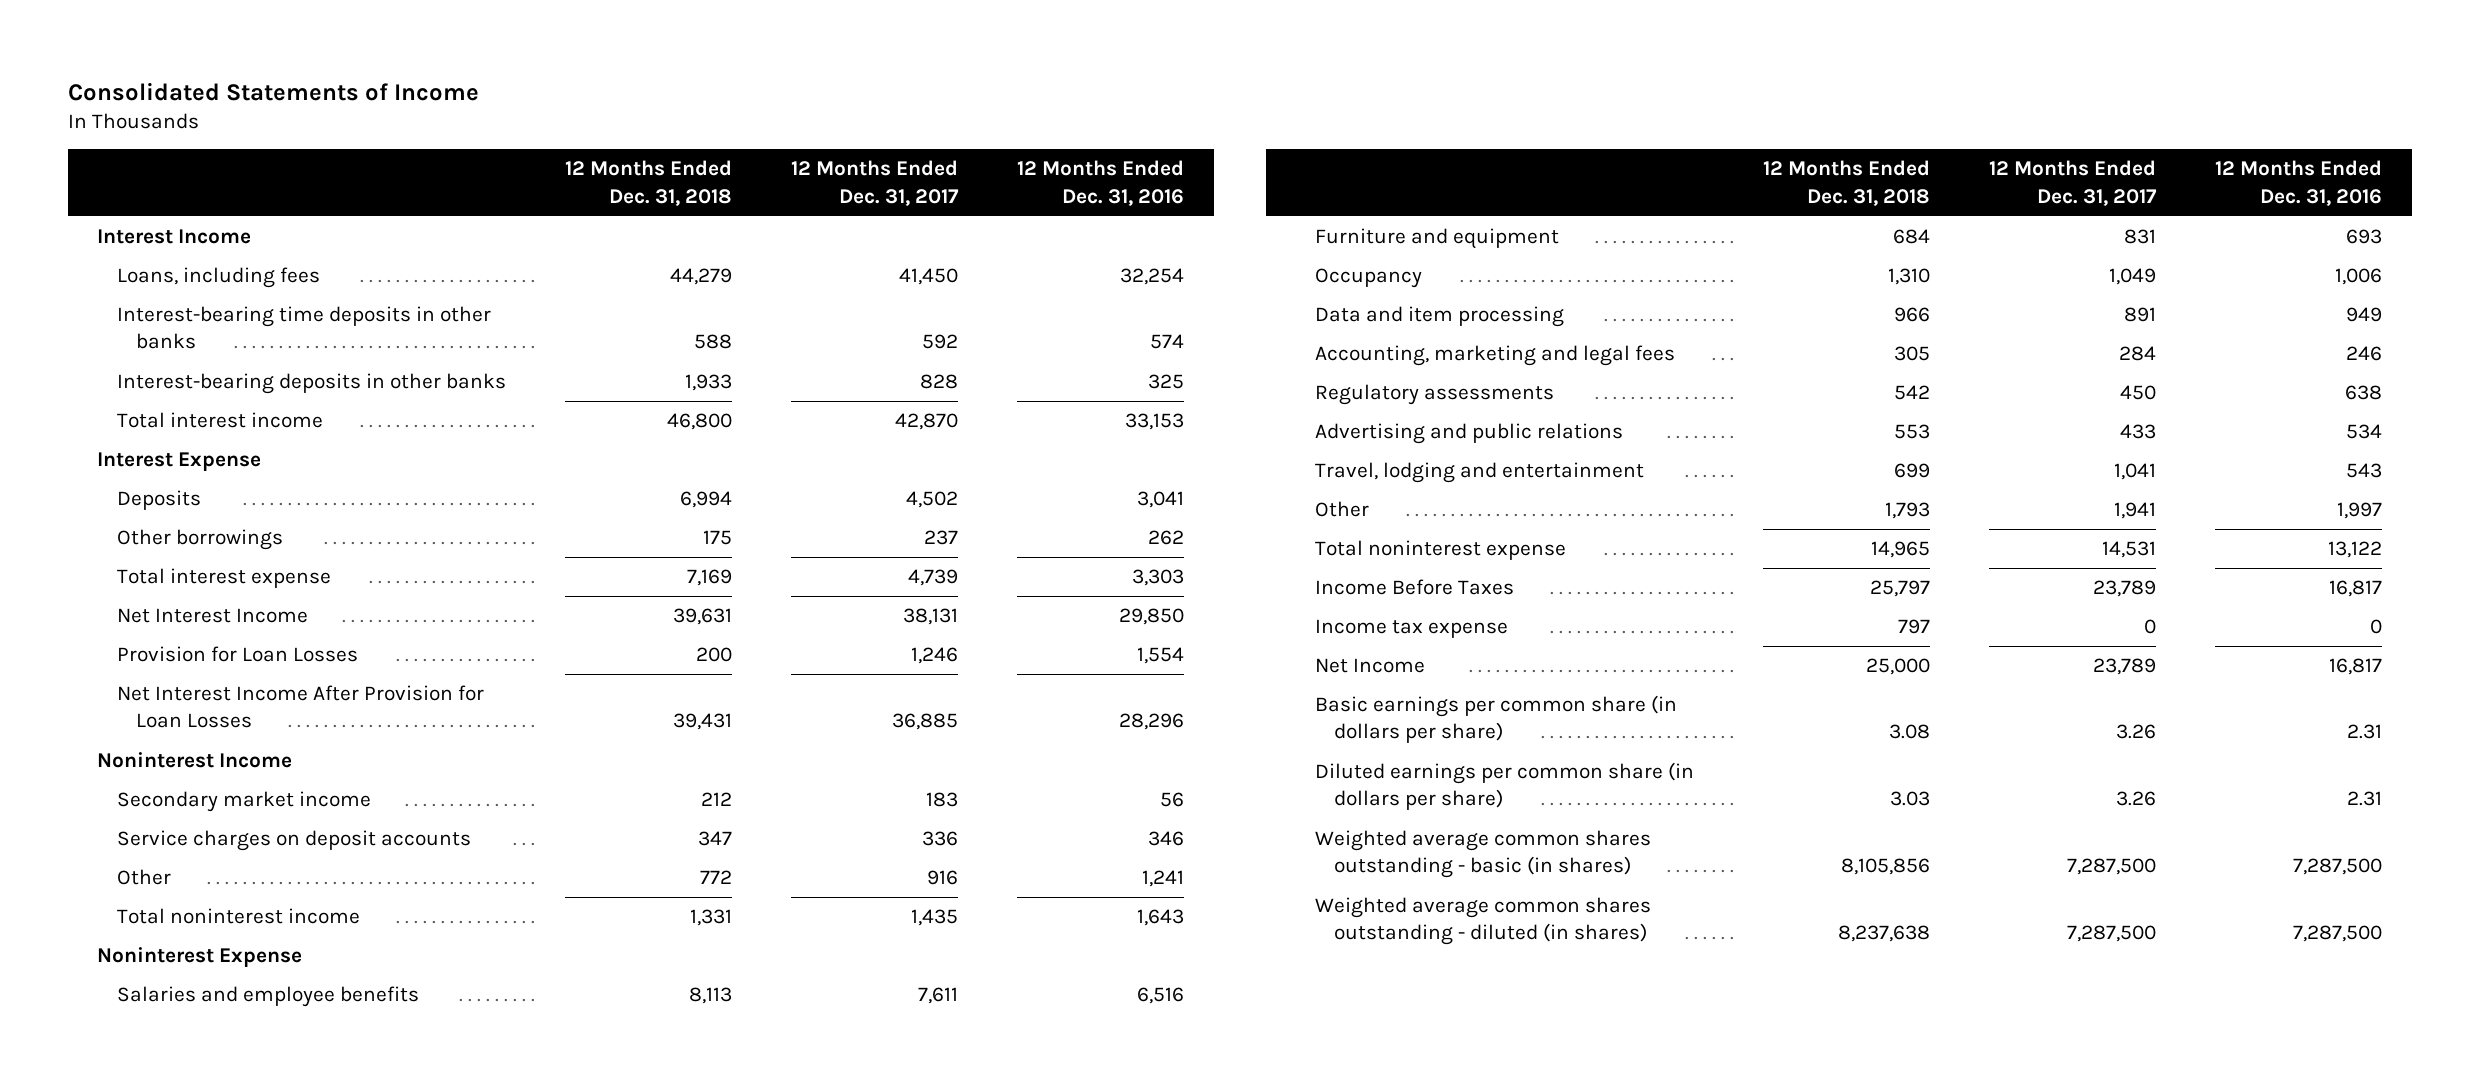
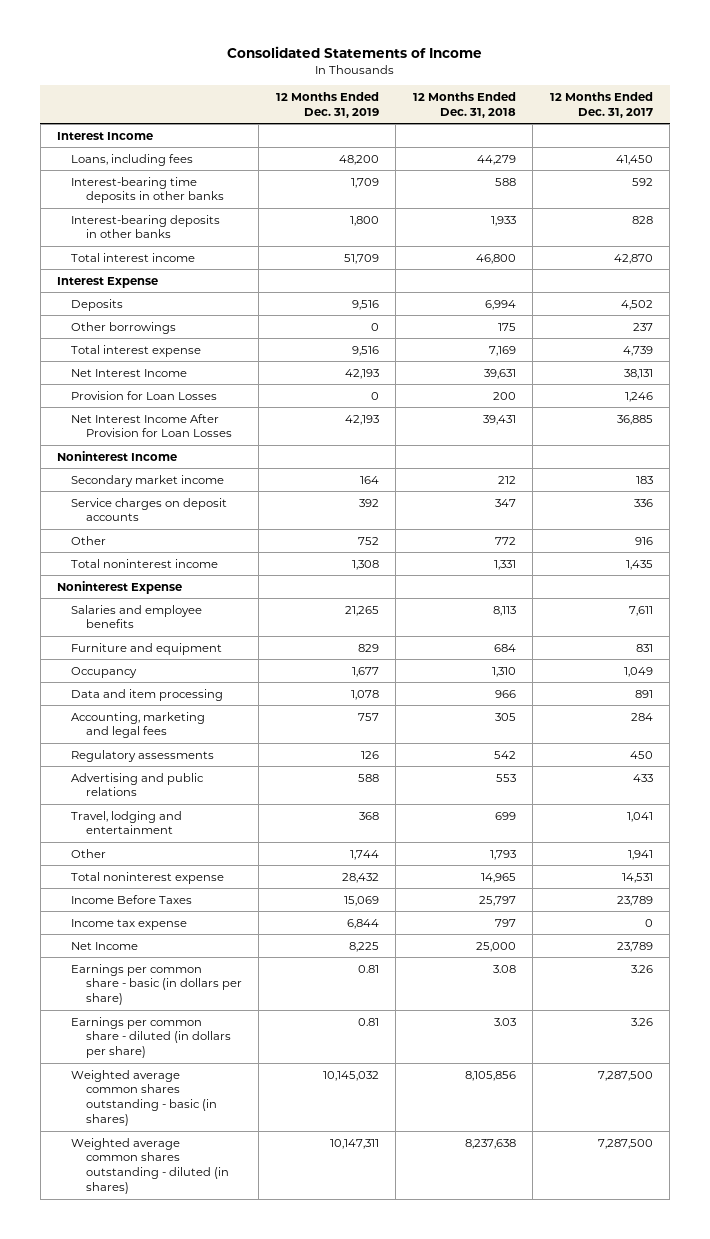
[1017,160,1185,206] 12 Months Ended Dec. 31, 2016 -> none
none -> [275,91,379,118] 12 Months Ended Dec. 31, 2019
[1314,695,1677,744] Basic earnings per common share (in dollars per share) -> [71,963,242,1006] Earnings per common share - basic (in dollars per share)
[1314,762,1694,811] Diluted earnings per common share (in dollars per share) -> [71,1016,231,1059] Earnings per common share - diluted (in dollars per share)

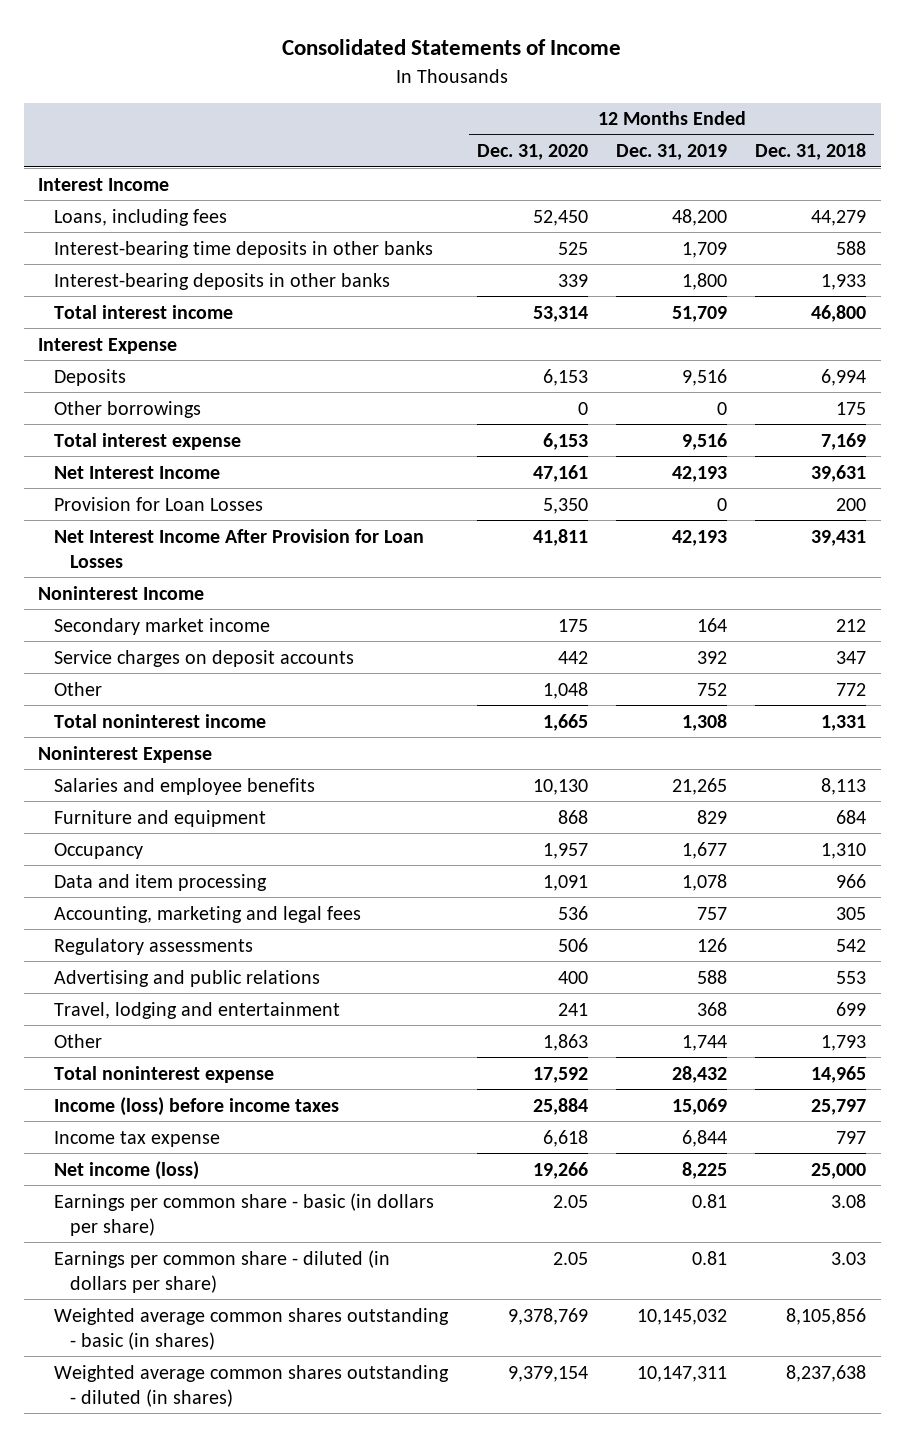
[549,91,653,118] 12 Months Ended Dec. 31, 2017 -> none
none -> [476,144,588,161] Dec. 31, 2020
[71,894,193,904] Income Before Taxes -> [54,1096,340,1116] Income (loss) before income taxes
[71,941,139,950] Net Income -> [54,1160,200,1180] Net income (loss)

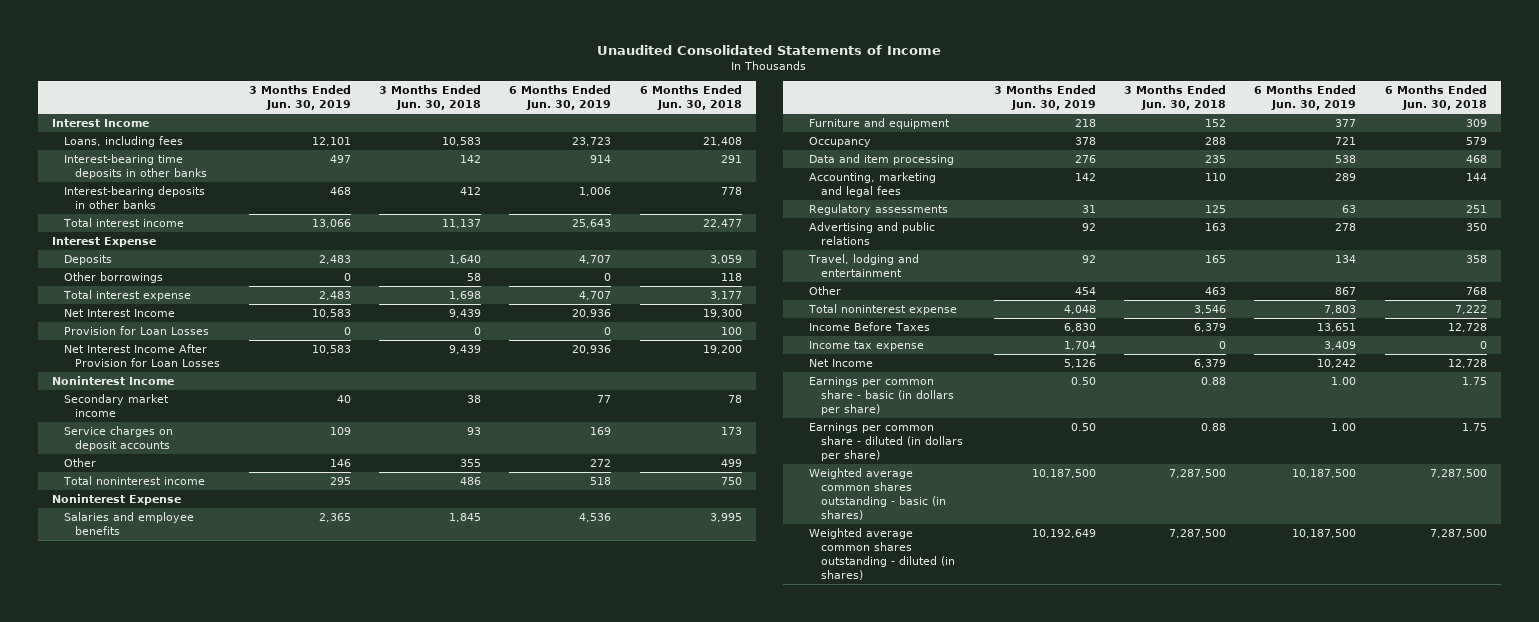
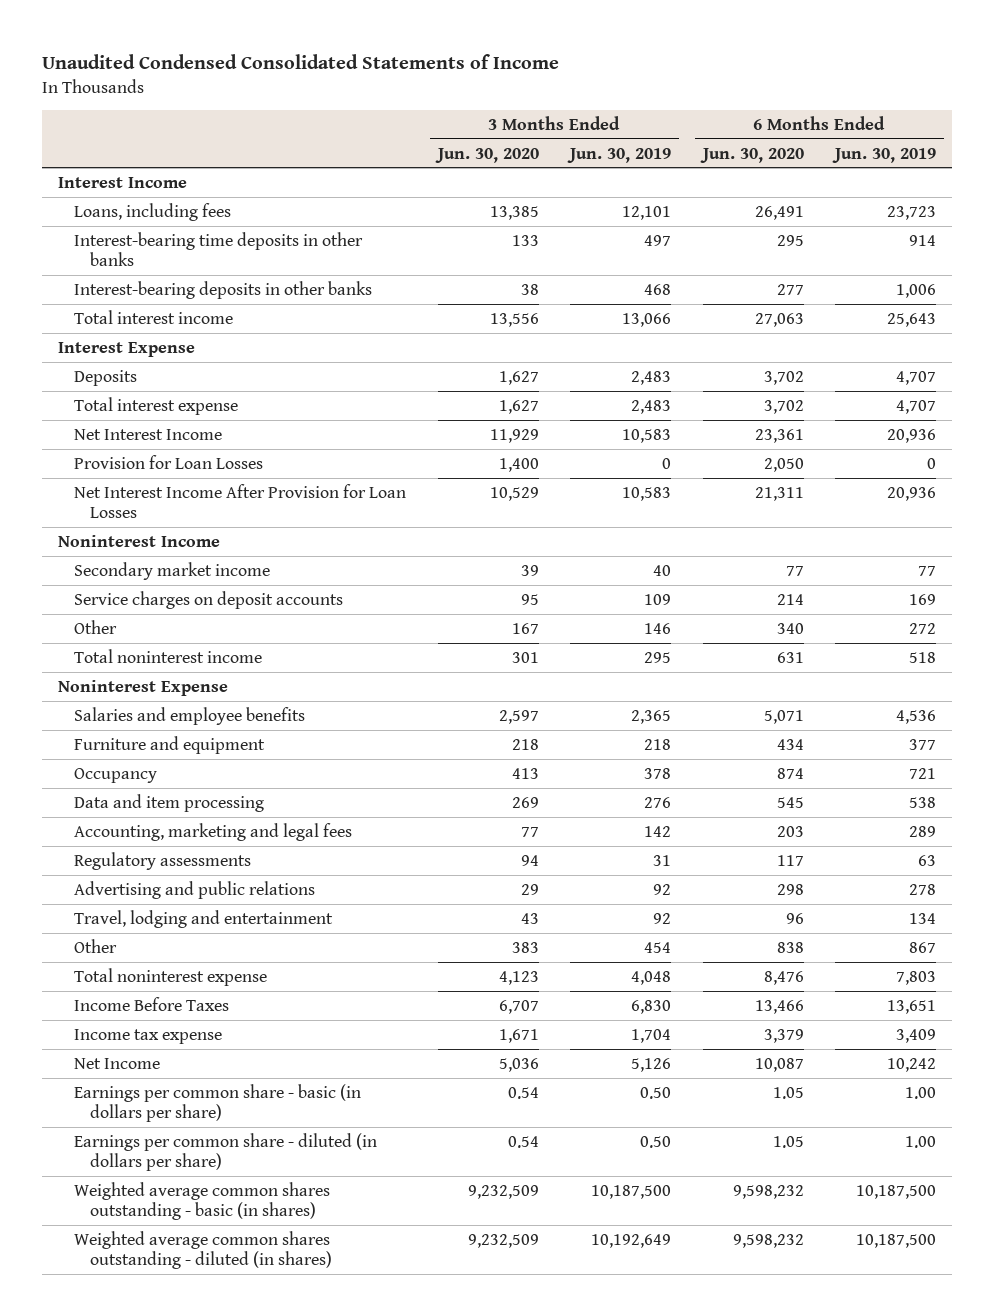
[597,45,942,56] Unaudited Consolidated Statements of Income -> [42,54,560,70] Unaudited Condensed Consolidated Statements of Income
[379,85,482,111] 3 Months Ended Jun. 30, 2018 -> none
[639,85,742,111] 6 Months Ended Jun. 30, 2018 -> none
none -> [434,147,539,163] Jun. 30, 2020
none -> [699,147,804,163] Jun. 30, 2020
[63,272,163,284] Other borrowings -> none

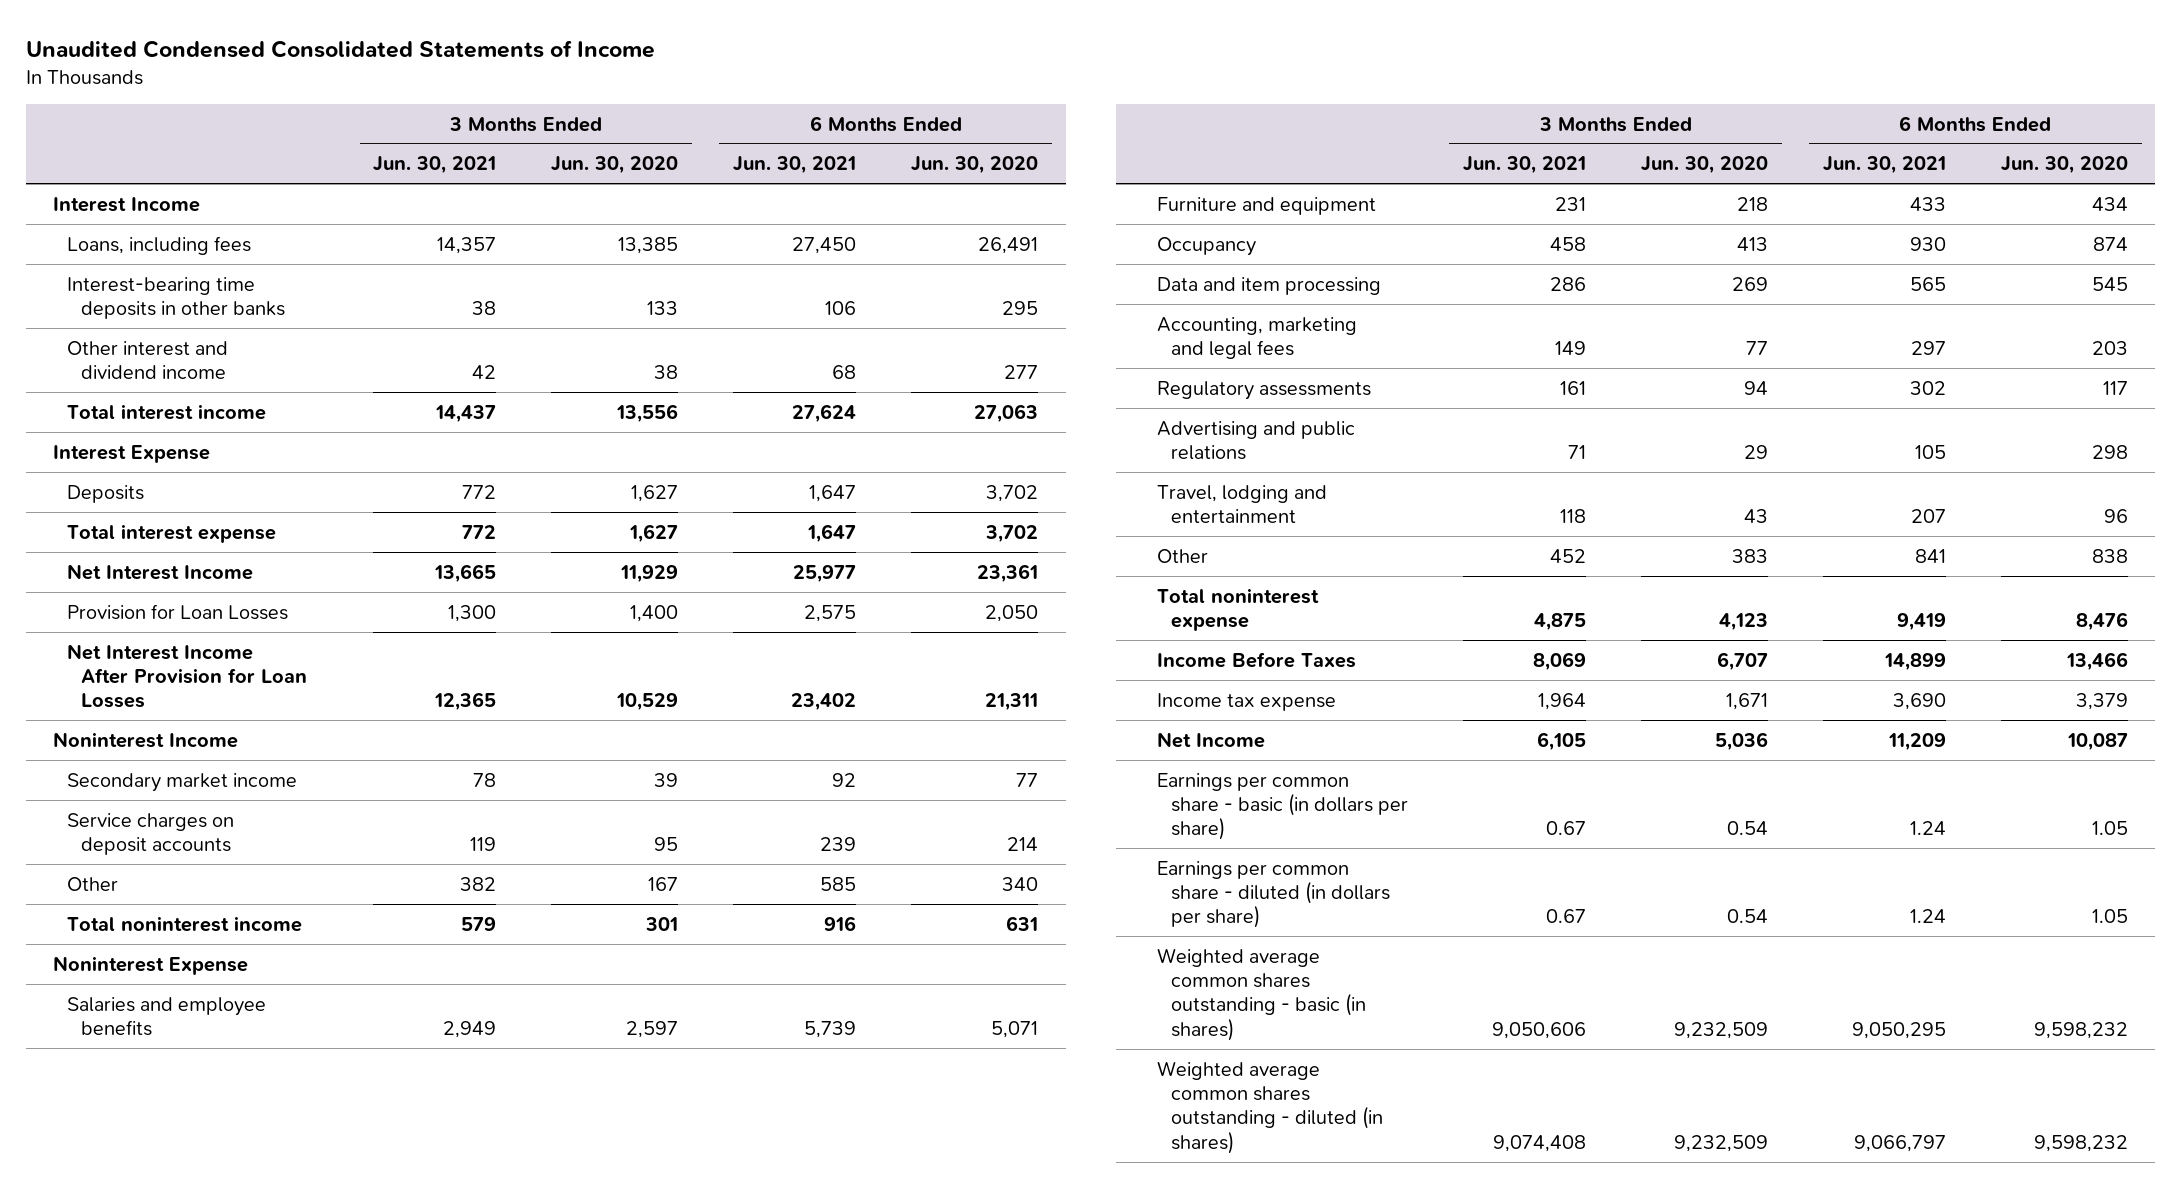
[567,147,672,163] Jun. 30, 2019 -> none
[832,147,937,163] Jun. 30, 2019 -> none
none -> [373,156,497,175] Jun. 30, 2021
none -> [733,156,857,175] Jun. 30, 2021
[74,280,373,299] Interest-bearing deposits in other banks -> [67,340,229,379] Other interest and dividend income

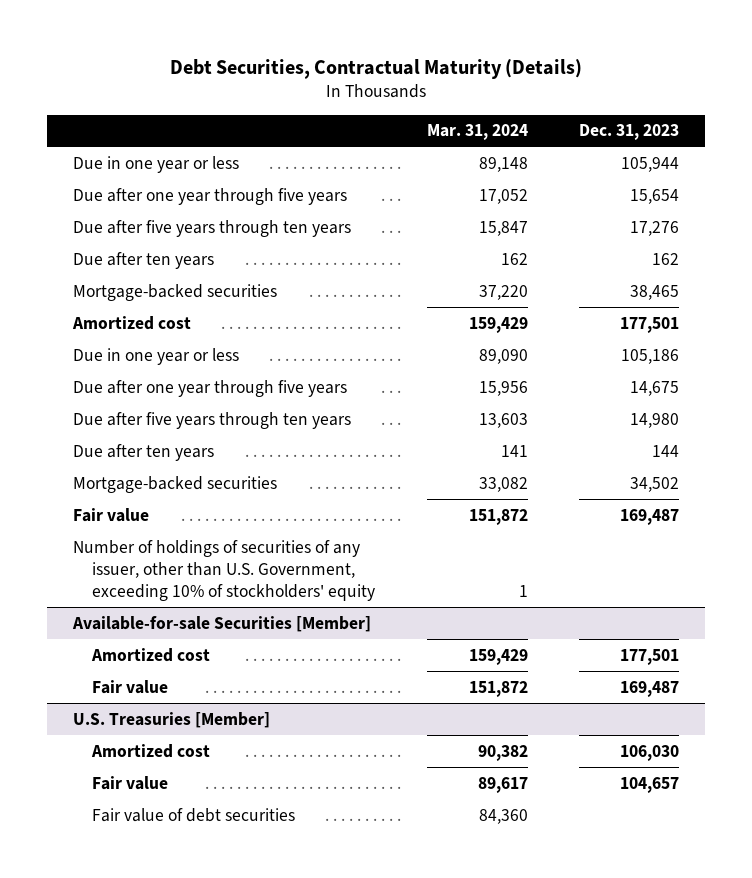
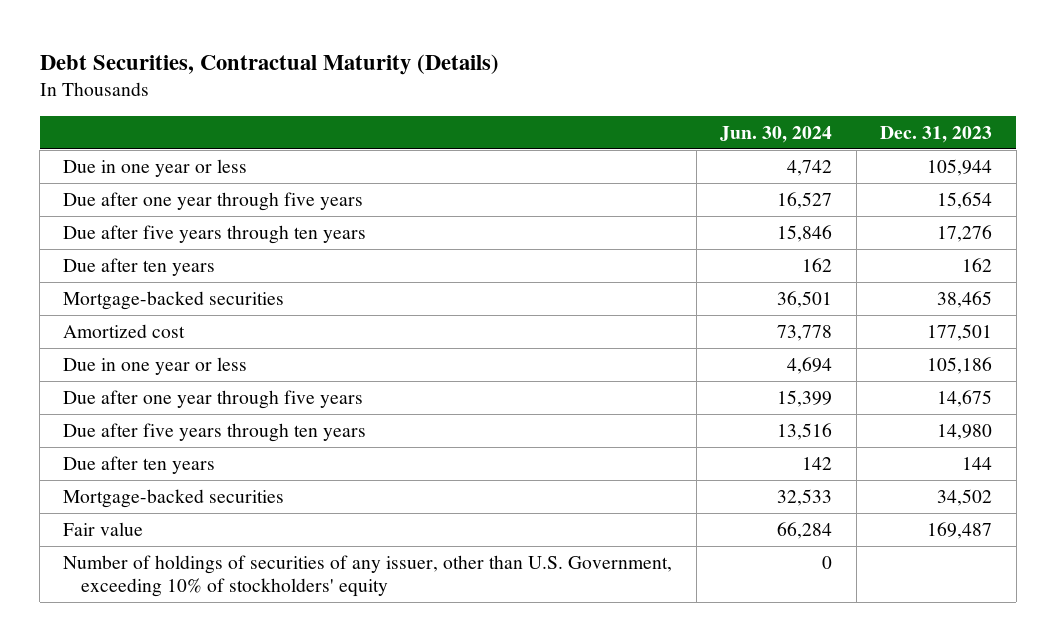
[426,124,528,141] Mar. 31, 2024 -> none
none -> [720,125,833,143] Jun. 30, 2024
[72,615,372,632] Available-for-sale Securities [Member] -> none
[91,647,211,662] Amortized cost -> none
[92,679,169,694] Fair value -> none
[73,711,271,728] U.S. Treasuries [Member] -> none
[91,743,211,758] Amortized cost -> none
[92,775,169,790] Fair value -> none
[92,807,296,822] Fair value of debt securities -> none

